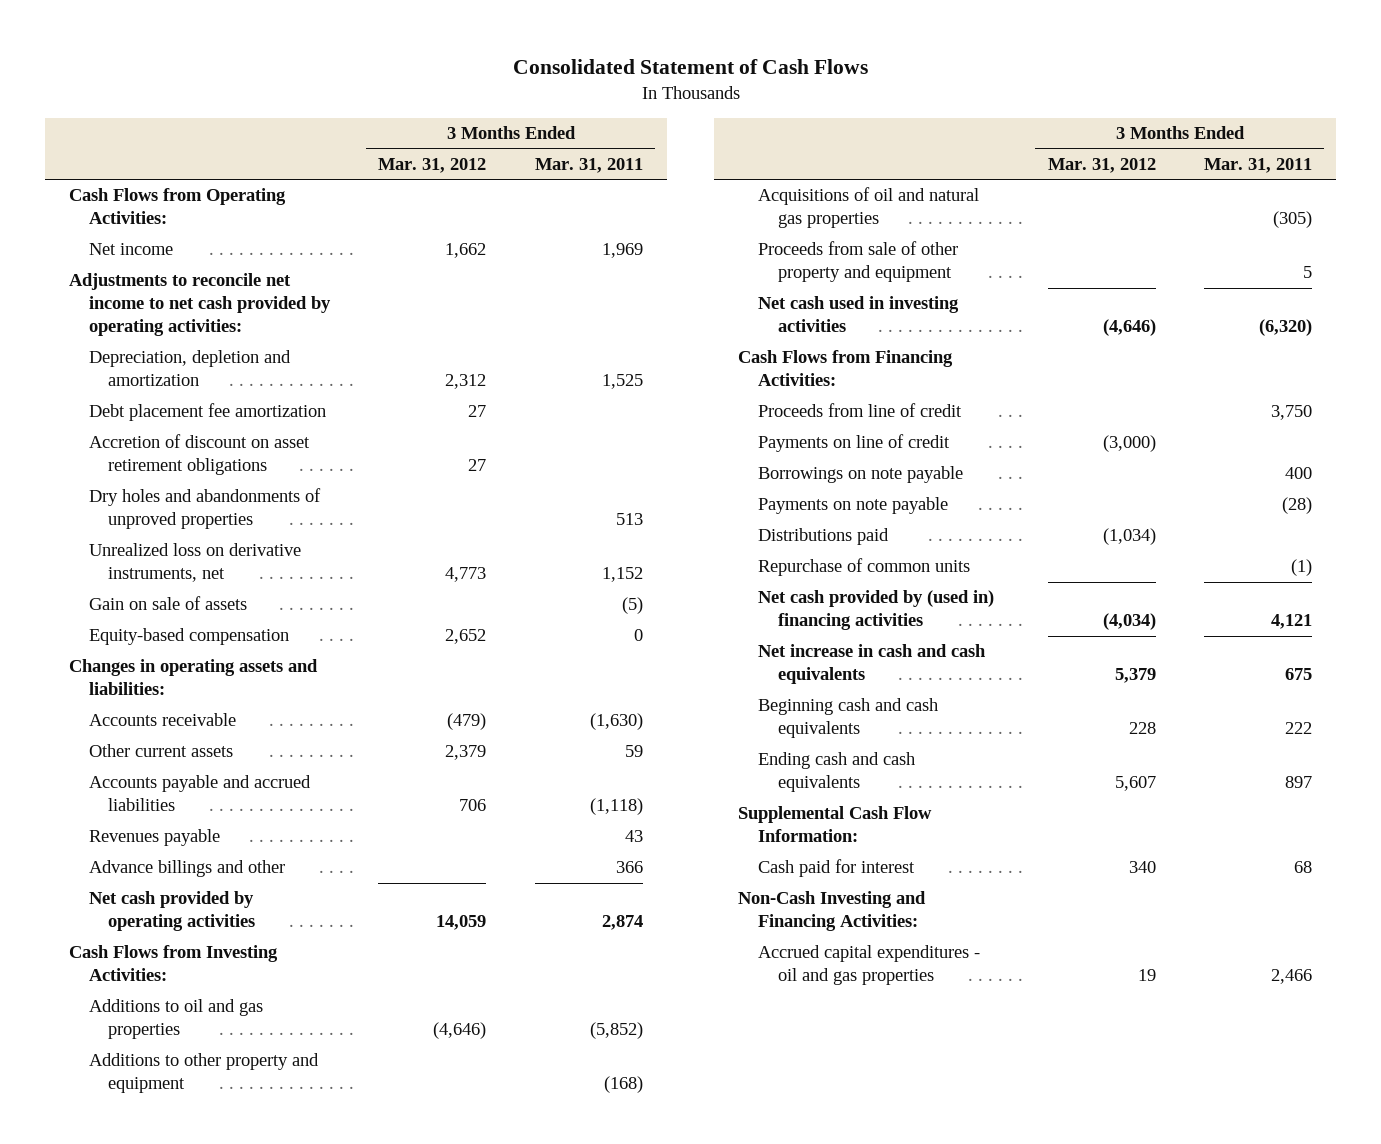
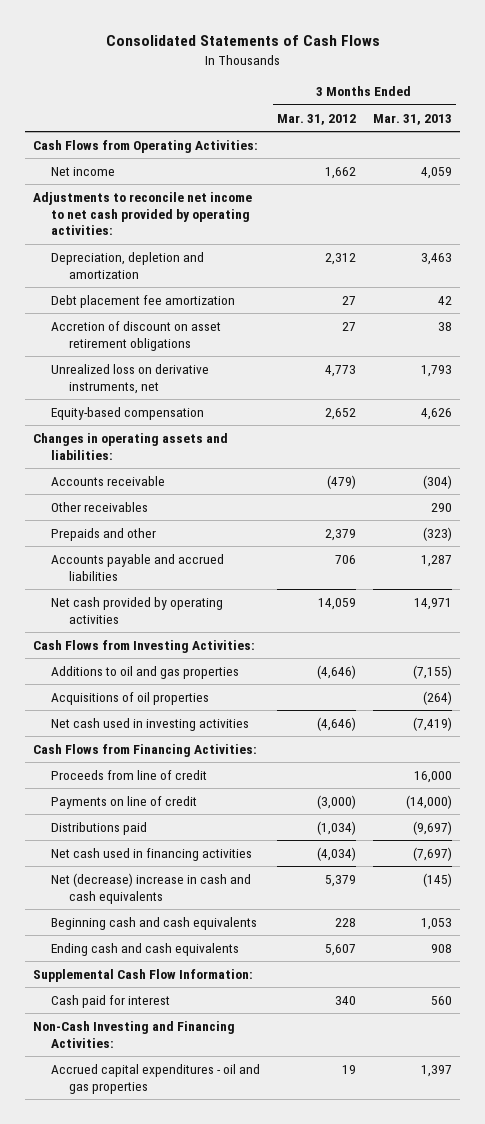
[512,58,868,74] Consolidated Statement of Cash Flows -> [105,35,380,47] Consolidated Statements of Cash Flows
[534,157,643,173] Mar. 31, 2011 -> none
none -> [372,113,452,125] Mar. 31, 2013
[88,488,321,530] Dry holes and abandonments of unproved properties -> none
[88,596,247,611] Gain on sale of assets -> none
none -> [51,502,149,513] Other receivables
[88,744,233,758] Other current assets -> [51,528,157,542] Prepaids and other
[88,829,220,847] Revenues payable -> none
[88,860,285,878] Advance billings and other -> none
[88,1053,319,1094] Additions to other property and equipment -> none
[757,241,958,283] Proceeds from sale of other property and equipment -> none
[757,187,979,229] Acquisitions of oil and natural gas properties -> [51,692,210,706] Acquisitions of oil properties
[757,466,963,484] Borrowings on note payable -> none
[757,497,948,515] Payments on note payable -> none
[757,558,970,577] Repurchase of common units -> none
[757,590,994,631] Net cash provided by (used in) financing activities -> [51,848,253,862] Net cash used in financing activities
[757,644,986,685] Net increase in cash and cash equivalents -> [51,873,252,904] Net (decrease) increase in cash and cash equivalents

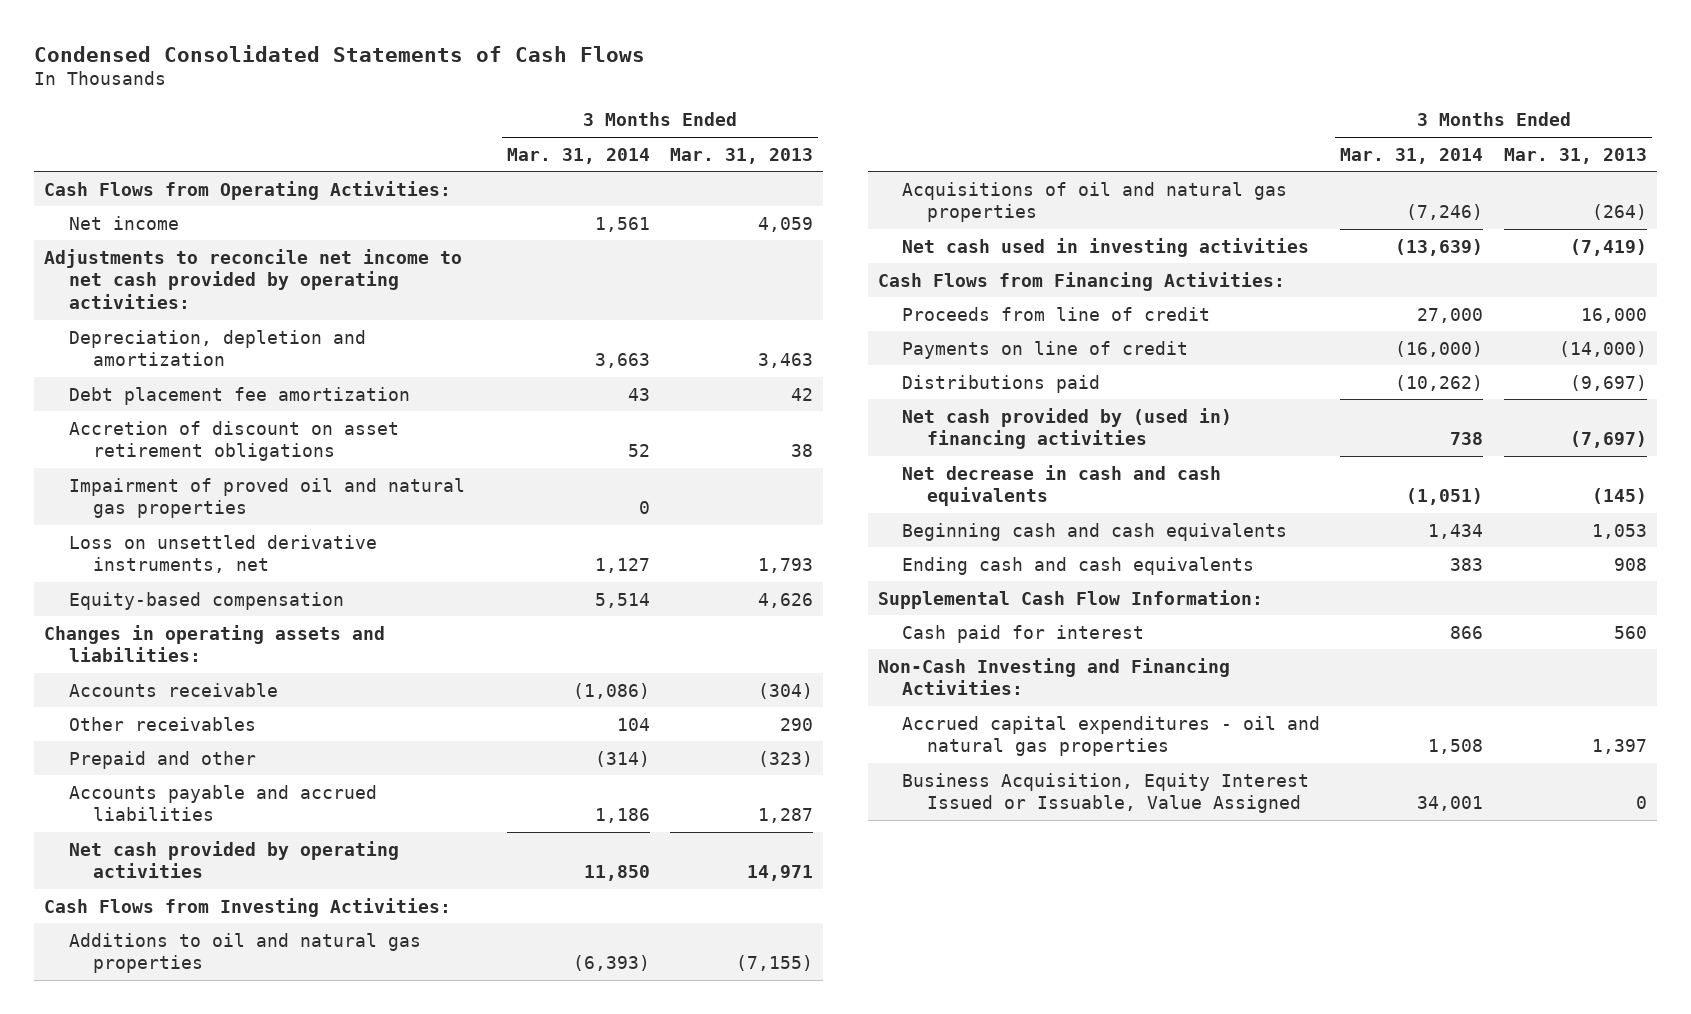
[105,35,380,47] Consolidated Statements of Cash Flows -> [34,44,646,62] Condensed Consolidated Statements of Cash Flows
[276,113,356,125] Mar. 31, 2012 -> none
none -> [507,147,651,164] Mar. 31, 2014
none -> [68,477,465,519] Impairment of proved oil and natural gas properties
[51,364,210,394] Unrealized loss on derivative instruments, net -> [68,534,377,574] Loss on unsettled derivative instruments, net
[51,528,157,542] Prepaids and other -> [68,750,256,769] Prepaid and other
[51,666,240,680] Additions to oil and gas properties -> [68,932,421,974] Additions to oil and natural gas properties
[51,692,210,706] Acquisitions of oil properties -> [902,181,1288,223] Acquisitions of oil and natural gas properties
[51,848,253,862] Net cash used in financing activities -> [902,407,1233,450] Net cash provided by (used in) financing activities
[51,873,252,904] Net (decrease) increase in cash and cash equivalents -> [902,464,1222,507] Net decrease in cash and cash equivalents
[51,1064,261,1094] Accrued capital expenditures - oil and gas properties -> [902,715,1321,757] Accrued capital expenditures - oil and natural gas properties
none -> [902,772,1310,814] Business Acquisition, Equity Interest Issued or Issuable, Value Assigned

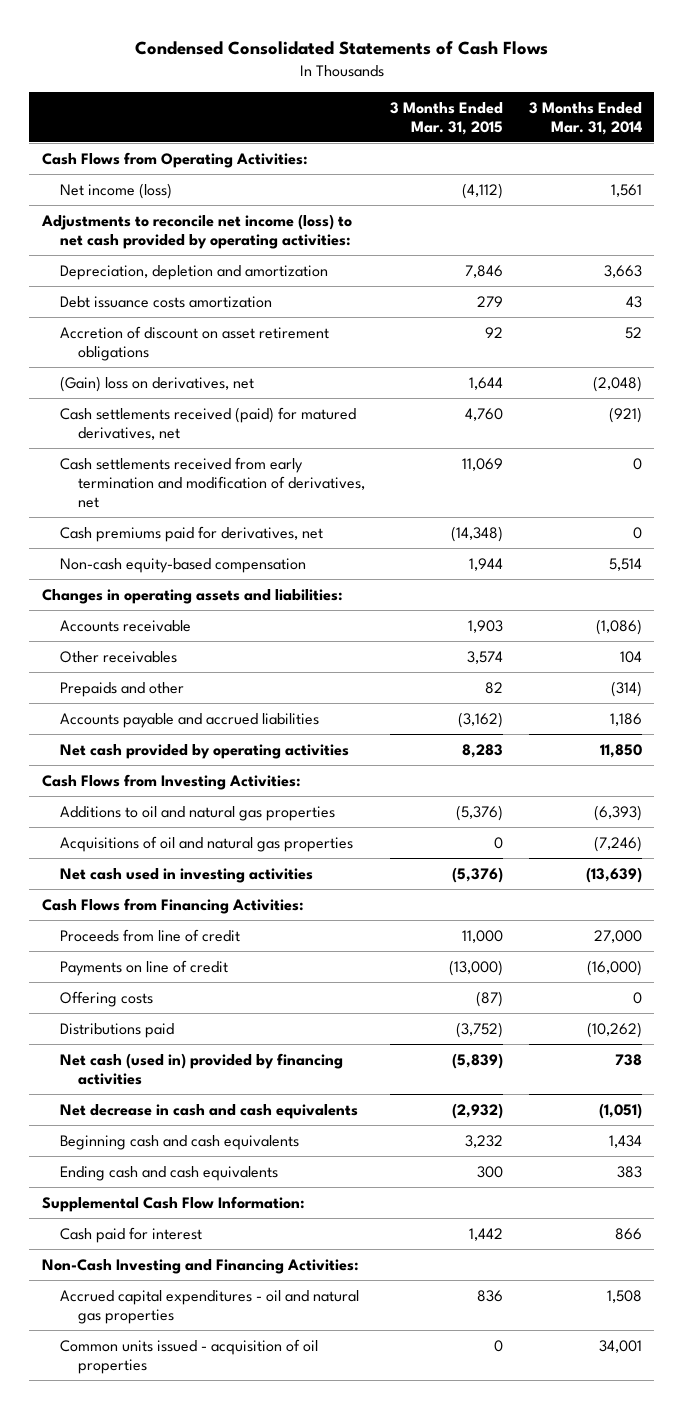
[670,147,814,164] Mar. 31, 2013 -> none
none -> [390,101,504,135] 3 Months Ended Mar. 31, 2015
[68,215,179,230] Net income -> [59,182,172,199] Net income (loss)
[44,248,463,309] Adjustments to reconcile net income to net cash provided by operating activities: -> [41,213,353,249] Adjustments to reconcile net income (loss) to net cash provided by operating activities:
[68,386,410,405] Debt placement fee amortization -> [59,295,272,308] Debt issuance costs amortization
[68,477,465,519] Impairment of proved oil and natural gas properties -> none
[68,534,377,574] Loss on unsettled derivative instruments, net -> none
none -> [59,375,254,392] (Gain) loss on derivatives, net
none -> [59,406,356,440] Cash settlements received (paid) for matured derivatives, net
none -> [59,456,365,508] Cash settlements received from early termination and modification of derivatives, net
none -> [59,525,323,542] Cash premiums paid for derivatives, net
[68,591,344,610] Equity-based compensation -> [59,557,306,573] Non-cash equity-based compensation
[68,750,256,769] Prepaid and other -> [59,681,184,697] Prepaids and other
none -> [59,990,153,1007] Offering costs
[902,407,1233,450] Net cash provided by (used in) financing activities -> [59,1052,343,1085] Net cash (used in) provided by financing activities
[902,772,1310,814] Business Acquisition, Equity Interest Issued or Issuable, Value Assigned -> [59,1338,318,1374] Common units issued - acquisition of oil properties

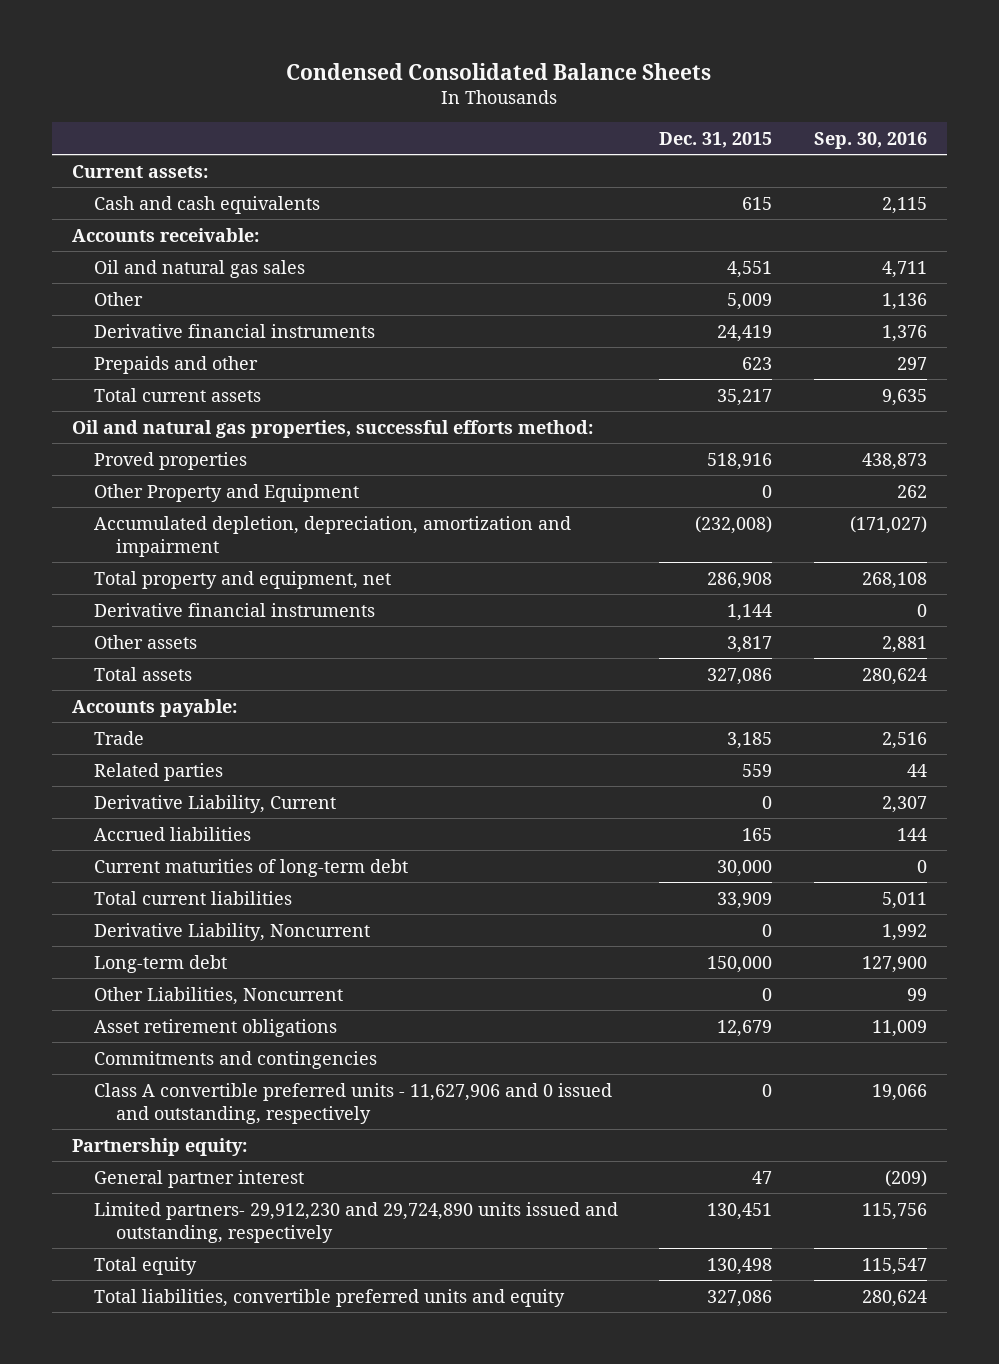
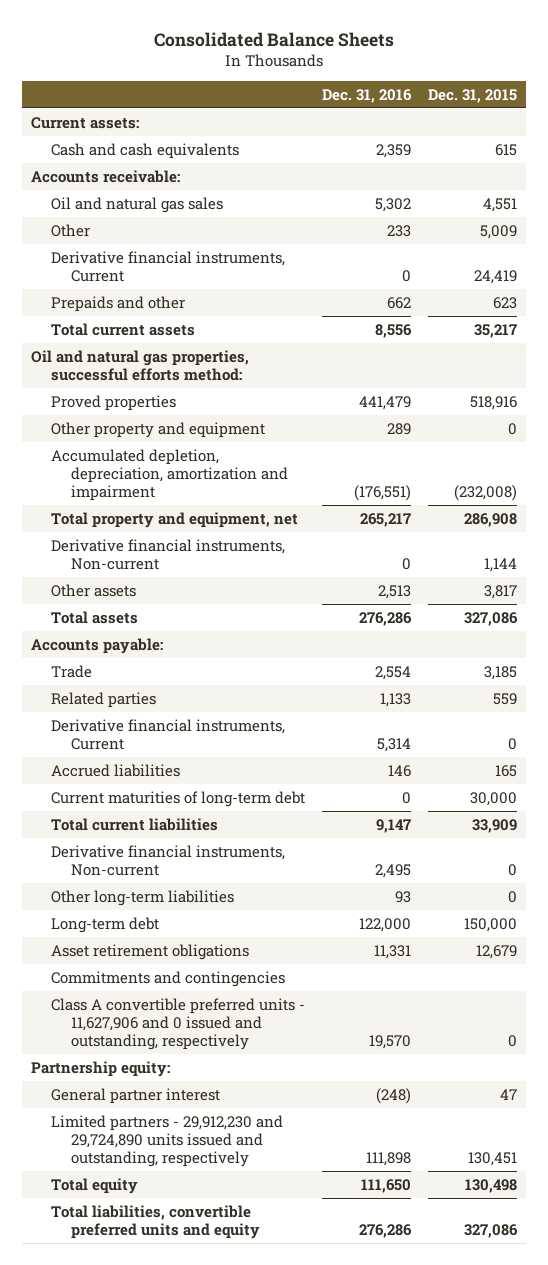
[286,62,712,80] Condensed Consolidated Balance Sheets -> [153,31,394,47] Consolidated Balance Sheets
[813,131,927,149] Sep. 30, 2016 -> none
none -> [321,88,412,103] Dec. 31, 2016
[94,323,376,338] Derivative financial instruments -> [50,250,285,282] Derivative financial instruments, Current
[94,483,360,502] Other Property and Equipment -> [50,421,265,438] Other property and equipment
[94,602,376,617] Derivative financial instruments -> [50,538,285,570] Derivative financial instruments, Non-current
[94,794,337,813] Derivative Liability, Current -> [50,718,285,750] Derivative financial instruments, Current
[94,922,371,941] Derivative Liability, Noncurrent -> [50,844,285,876] Derivative financial instruments, Non-current
none -> [50,889,234,906] Other long-term liabilities
[94,986,344,1005] Other Liabilities, Noncurrent -> none
[94,1201,619,1243] Limited partners- 29,912,230 and 29,724,890 units issued and outstanding, respectively -> [50,1114,283,1167] Limited partners - 29,912,230 and 29,724,890 units issued and outstanding, respectively

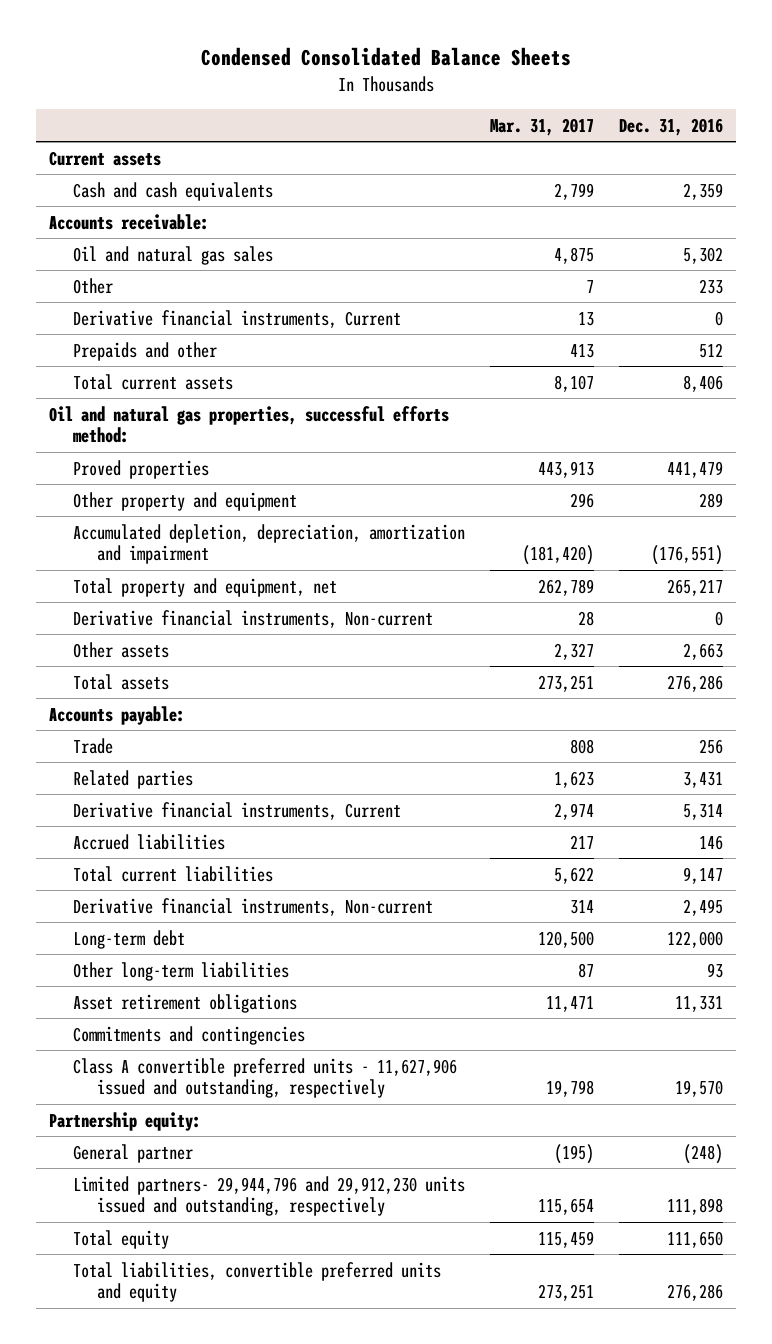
[153,31,394,47] Consolidated Balance Sheets -> [201,47,572,67] Condensed Consolidated Balance Sheets
[428,88,518,103] Dec. 31, 2015 -> none
none -> [490,117,595,136] Mar. 31, 2017
[30,116,139,129] Current assets: -> [48,150,161,166] Current assets
[386,296,411,309] 662 -> [699,342,724,358] 512
[374,323,412,338] 8,556 -> [683,374,724,392] 8,406
[377,584,411,599] 2,513 -> [683,642,724,660] 2,663
[374,665,411,680] 2,554 -> [699,738,724,754] 256
[379,692,411,707] 1,133 -> [683,771,724,788] 3,431
[50,790,305,807] Current maturities of long-term debt -> none
[50,889,234,906] Other long-term liabilities -> [73,961,290,981] Other long-term liabilities
[50,997,305,1050] Class A convertible preferred units - 11,627,906 and 0 issued and outstanding, respectively -> [73,1057,458,1099] Class A convertible preferred units - 11,627,906 issued and outstanding, respectively
[50,1087,220,1104] General partner interest -> [73,1143,194,1163] General partner
[50,1114,283,1167] Limited partners - 29,912,230 and 29,724,890 units issued and outstanding, respectively -> [73,1175,466,1217] Limited partners- 29,944,796 and 29,912,230 units issued and outstanding, respectively

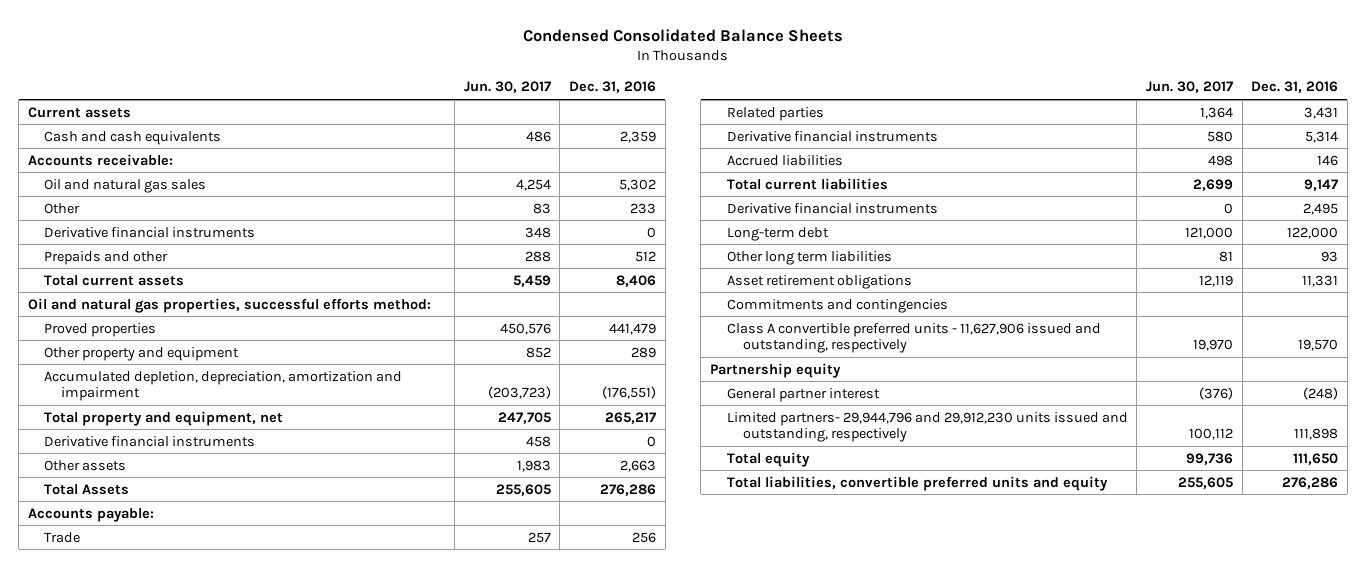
[490,117,595,136] Mar. 31, 2017 -> none
none -> [463,81,551,94] Jun. 30, 2017
[73,309,402,328] Derivative financial instruments, Current -> [44,226,256,238] Derivative financial instruments
[73,609,434,628] Derivative financial instruments, Non-current -> [44,435,256,447] Derivative financial instruments
[73,673,170,690] Total assets -> [44,483,130,495] Total Assets
[73,801,402,820] Derivative financial instruments, Current -> [726,130,938,142] Derivative financial instruments
[73,897,434,916] Derivative financial instruments, Non-current -> [726,202,938,214] Derivative financial instruments
[73,961,290,981] Other long-term liabilities -> [726,250,892,265] Other long term liabilities
[48,1111,201,1131] Partnership equity: -> [710,362,842,378] Partnership equity
[73,1143,194,1163] General partner -> [726,387,880,402] General partner interest

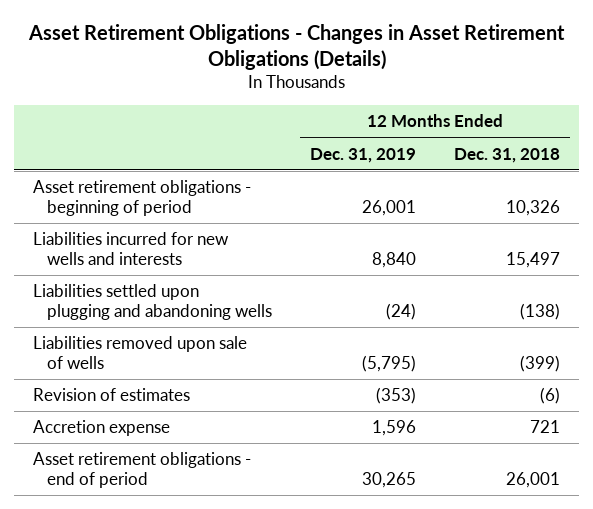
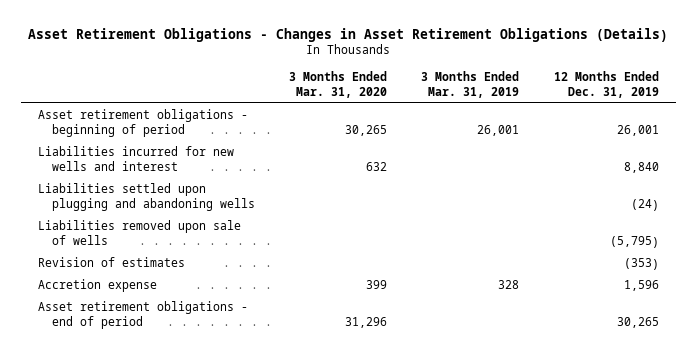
[454,147,561,163] Dec. 31, 2018 -> none
none -> [288,70,387,98] 3 Months Ended Mar. 31, 2020
none -> [421,70,520,98] 3 Months Ended Mar. 31, 2019
[32,232,229,265] Liabilities incurred for new wells and interests -> [38,146,235,171] Liabilities incurred for new wells and interest

